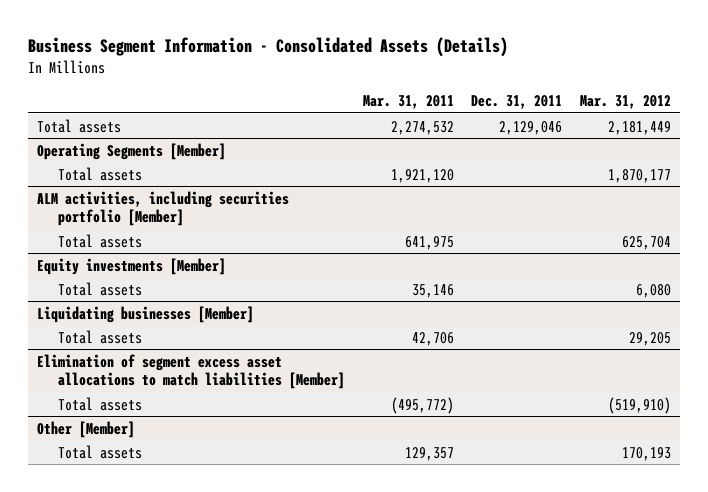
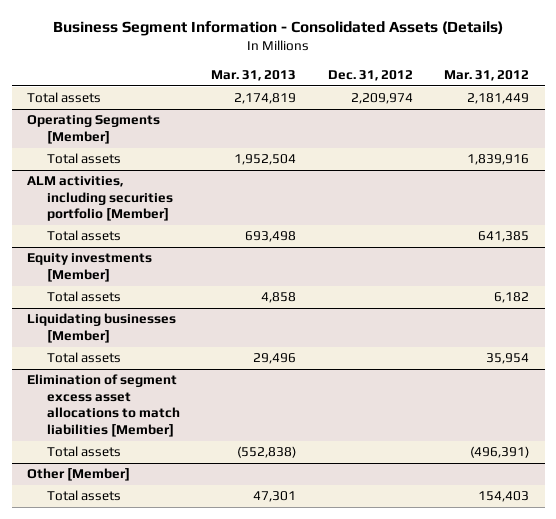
[362,94,454,109] Mar. 31, 2011 -> none
[471,94,563,109] Dec. 31, 2011 -> none
none -> [211,69,297,81] Mar. 31, 2013
none -> [327,69,413,81] Dec. 31, 2012
[608,168,672,183] 1,870,177 -> [466,154,529,166] 1,839,916
[622,235,672,250] 625,704 -> [477,231,529,243] 641,385
[636,283,672,298] 6,080 -> [493,292,529,304] 6,182
[629,331,672,346] 29,205 -> [485,353,529,365] 35,954
[608,396,672,414] (519,910) -> [469,446,529,459] (496,391)
[622,446,672,461] 170,193 -> [477,491,529,503] 154,403

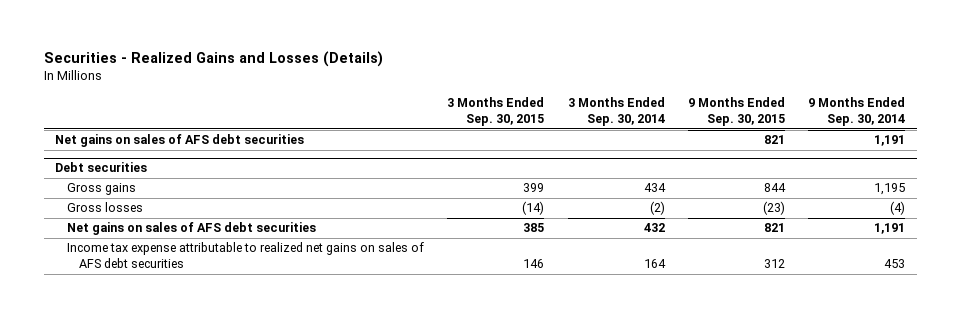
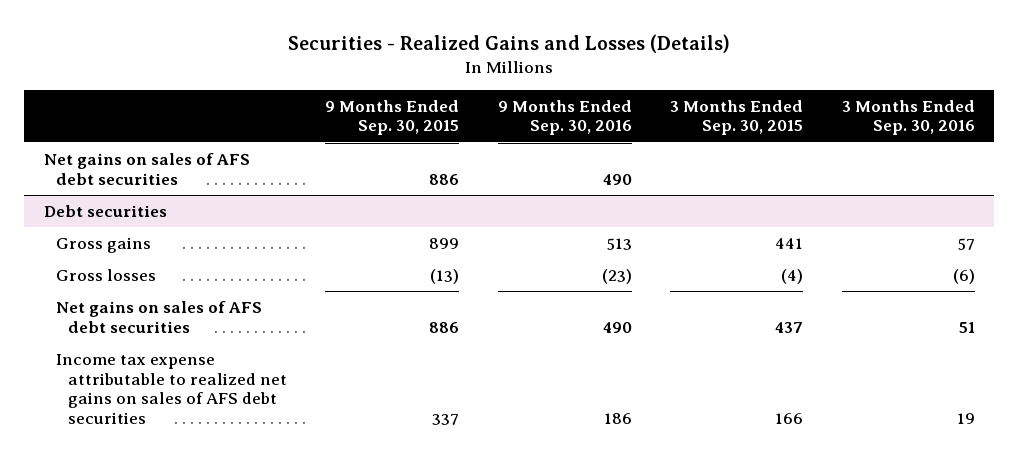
[567,97,665,127] 3 Months Ended Sep. 30, 2014 -> none
[808,97,906,127] 9 Months Ended Sep. 30, 2014 -> none
none -> [497,99,632,136] 9 Months Ended Sep. 30, 2016
none -> [841,99,975,136] 3 Months Ended Sep. 30, 2016
[764,135,786,145] 821 -> [429,173,460,185] 886
[523,183,545,193] 399 -> [775,237,804,249] 441
[764,183,787,193] 844 -> [429,237,460,249] 899
[522,201,545,216] (14) -> [781,268,804,284] (4)
[763,201,786,216] (23) -> [430,268,460,284] (13)
[523,223,545,233] 385 -> [775,321,804,333] 437
[764,223,786,233] 821 -> [429,321,460,333] 886
[523,259,545,269] 146 -> [775,412,804,424] 166
[764,259,786,269] 312 -> [432,413,460,425] 337

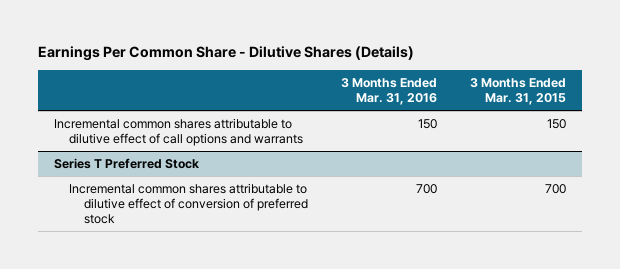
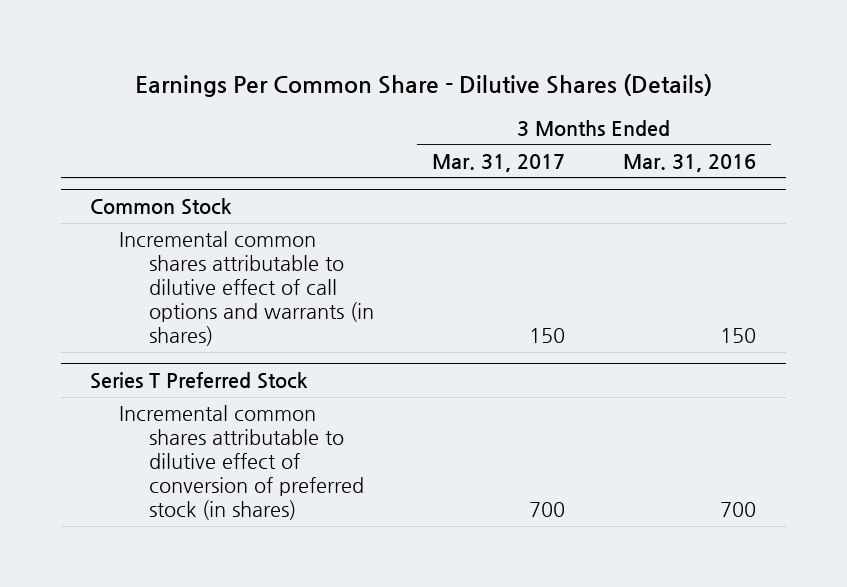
[469,77,566,106] 3 Months Ended Mar. 31, 2015 -> none
none -> [432,153,566,172] Mar. 31, 2017
none -> [90,198,233,216] Common Stock
[54,117,304,147] Incremental common shares attributable to dilutive effect of call options and warrants -> [119,231,374,347] Incremental common shares attributable to dilutive effect of call options and warrants (in shares)
[69,182,308,225] Incremental common shares attributable to dilutive effect of conversion of preferred stock -> [119,405,364,521] Incremental common shares attributable to dilutive effect of conversion of preferred stock (in shares)

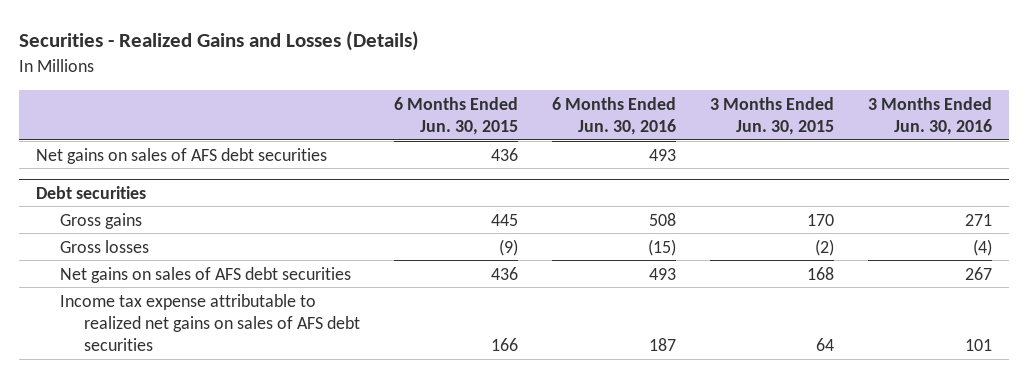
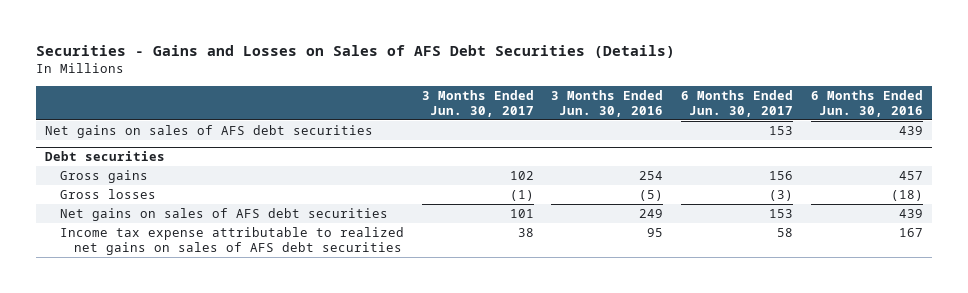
[19,31,420,52] Securities - Realized Gains and Losses (Details) -> [36,45,676,59] Securities - Gains and Losses on Sales of AFS Debt Securities (Details)
[393,96,518,136] 6 Months Ended Jun. 30, 2015 -> none
[710,96,835,136] 3 Months Ended Jun. 30, 2015 -> none
none -> [421,89,534,117] 3 Months Ended Jun. 30, 2017
none -> [681,89,794,117] 6 Months Ended Jun. 30, 2017
[649,148,677,161] 493 -> [899,125,924,135] 439
[649,212,677,226] 508 -> [899,170,924,180] 457
[965,213,993,226] 271 -> [639,170,664,180] 254
[648,238,677,256] (15) -> [891,189,924,201] (18)
[973,238,993,256] (4) -> [639,189,664,201] (5)
[649,267,677,280] 493 -> [899,208,924,218] 439
[965,266,993,280] 267 -> [639,208,664,218] 249
[649,338,677,352] 187 -> [899,227,924,237] 167
[965,339,993,352] 101 -> [647,227,664,237] 95

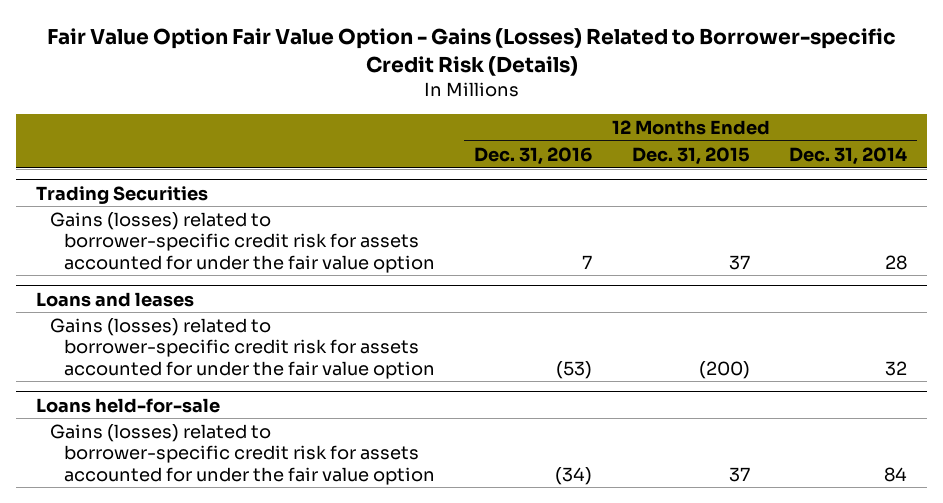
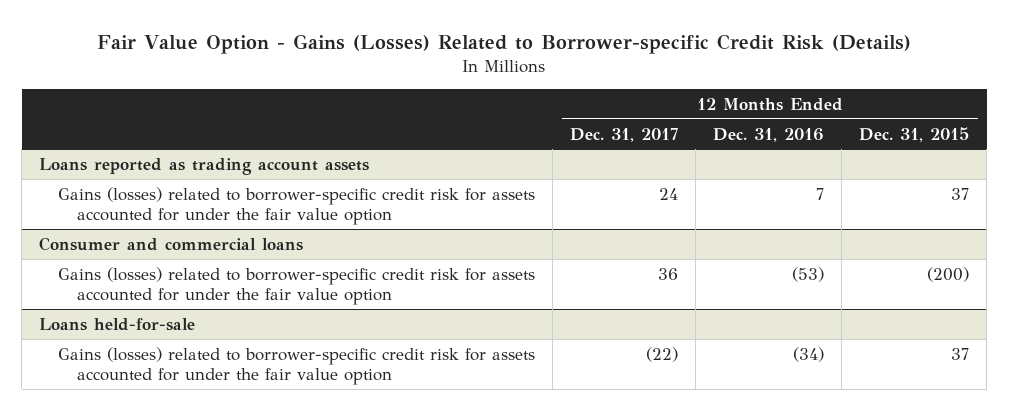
[46,28,896,77] Fair Value Option Fair Value Option - Gains (Losses) Related to Borrower-specific Credit Risk (Details) -> [97,33,912,54] Fair Value Option - Gains (Losses) Related to Borrower-specific Credit Risk (Details)
[789,146,908,165] Dec. 31, 2014 -> none
none -> [570,127,679,142] Dec. 31, 2017
[36,185,209,204] Trading Securities -> [39,157,370,175] Loans reported as trading account assets
[36,291,195,307] Loans and leases -> [39,236,304,251] Consumer and commercial loans

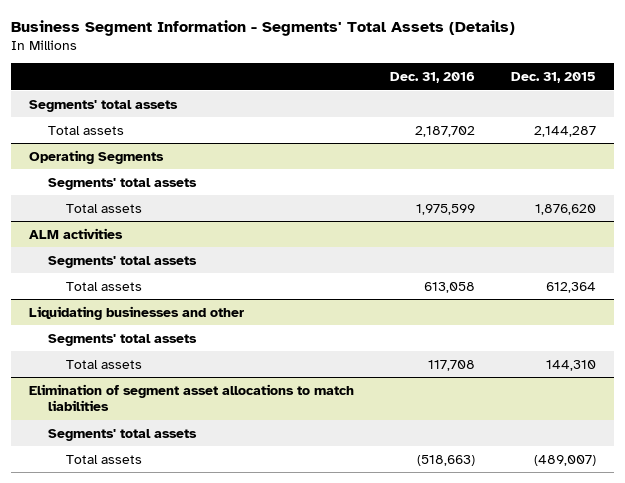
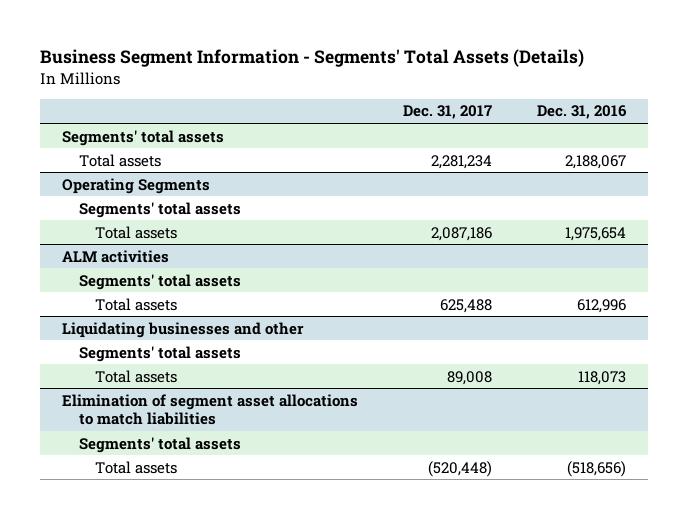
[510,72,596,84] Dec. 31, 2015 -> none
none -> [403,105,493,120] Dec. 31, 2017
[414,125,475,137] 2,187,702 -> [564,154,626,169] 2,188,067
[415,203,475,215] 1,975,599 -> [564,226,626,241] 1,975,654
[423,281,475,293] 613,058 -> [576,298,626,313] 612,996
[427,359,475,371] 117,708 -> [577,370,626,385] 118,073
[416,454,475,466] (518,663) -> [566,460,626,477] (518,656)

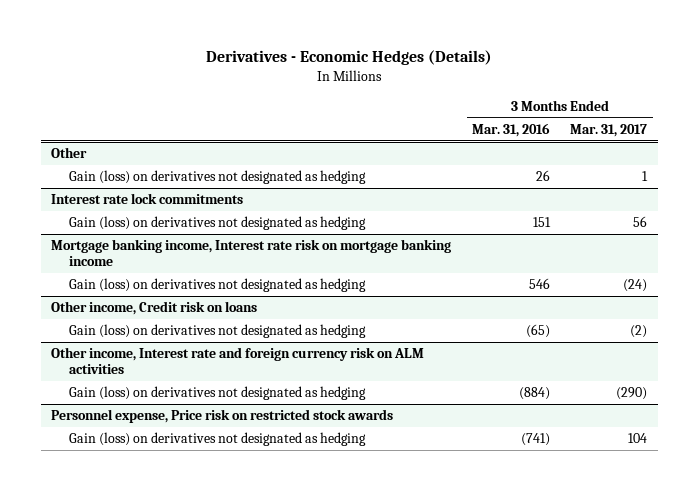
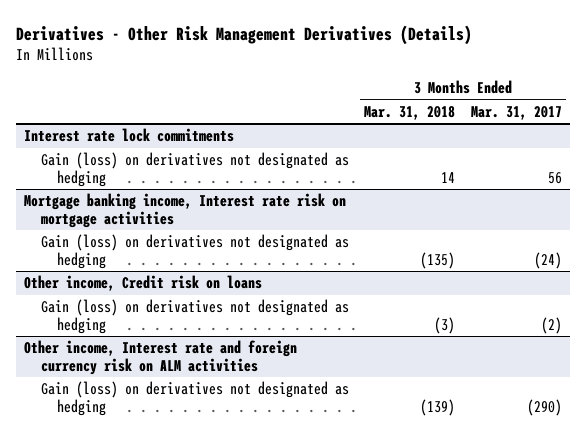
[206,50,493,66] Derivatives - Economic Hedges (Details) -> [16,24,473,45] Derivatives - Other Risk Management Derivatives (Details)
[471,122,550,137] Mar. 31, 2016 -> none
none -> [364,105,456,120] Mar. 31, 2018
[51,147,88,159] Other -> none
[69,170,367,185] Gain (loss) on derivatives not designated as hedging -> none
[51,239,452,267] Mortgage banking income, Interest rate risk on mortgage banking income -> [23,193,346,228] Mortgage banking income, Interest rate risk on mortgage activities
[51,409,394,424] Personnel expense, Price risk on restricted stock awards -> none
[69,432,367,447] Gain (loss) on derivatives not designated as hedging -> none

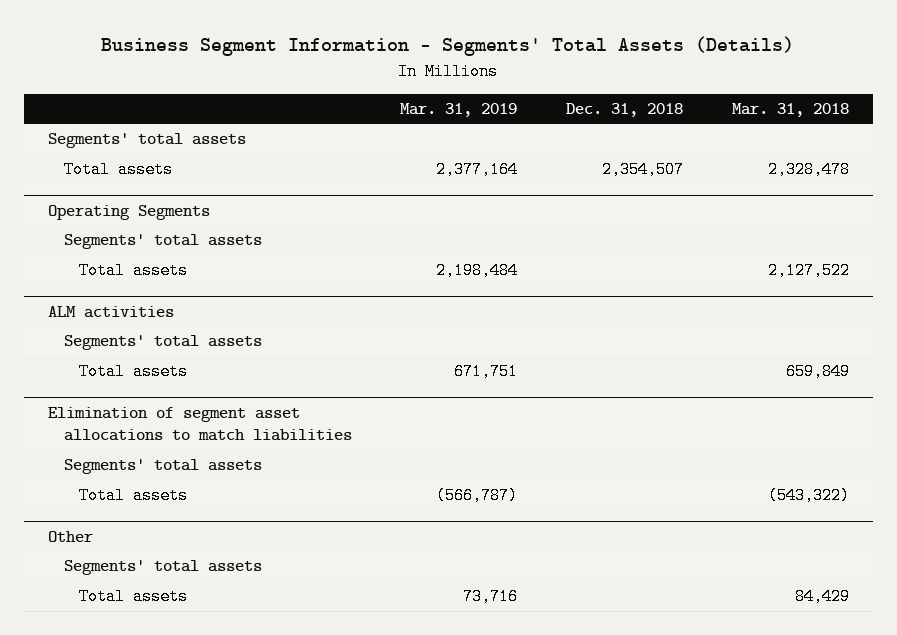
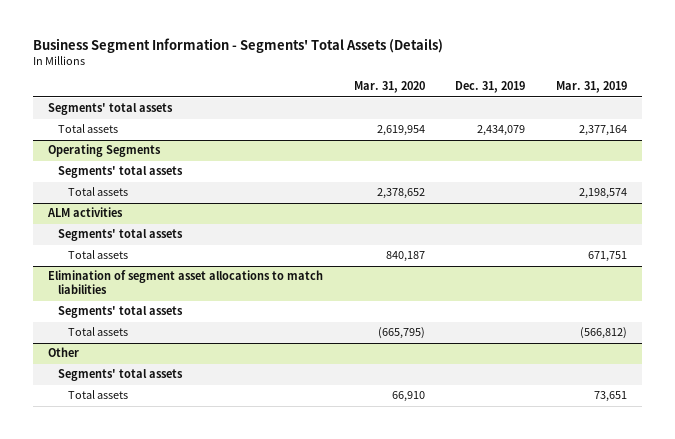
[566,102,684,117] Dec. 31, 2018 -> none
[731,102,849,117] Mar. 31, 2018 -> none
none -> [353,81,425,94] Mar. 31, 2020
none -> [455,81,526,94] Dec. 31, 2019
[436,262,519,280] 2,198,484 -> [578,188,627,200] 2,198,574
[436,487,519,505] (566,787) -> [579,327,627,340] (566,812)
[463,588,519,606] 73,716 -> [593,391,627,403] 73,651

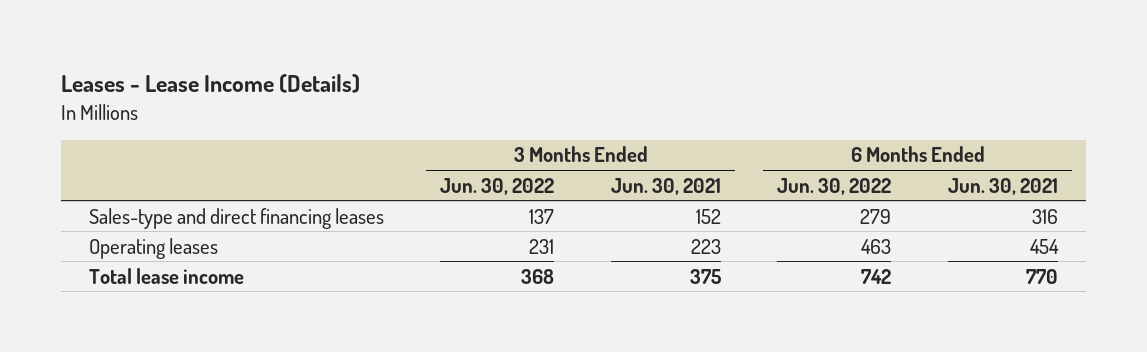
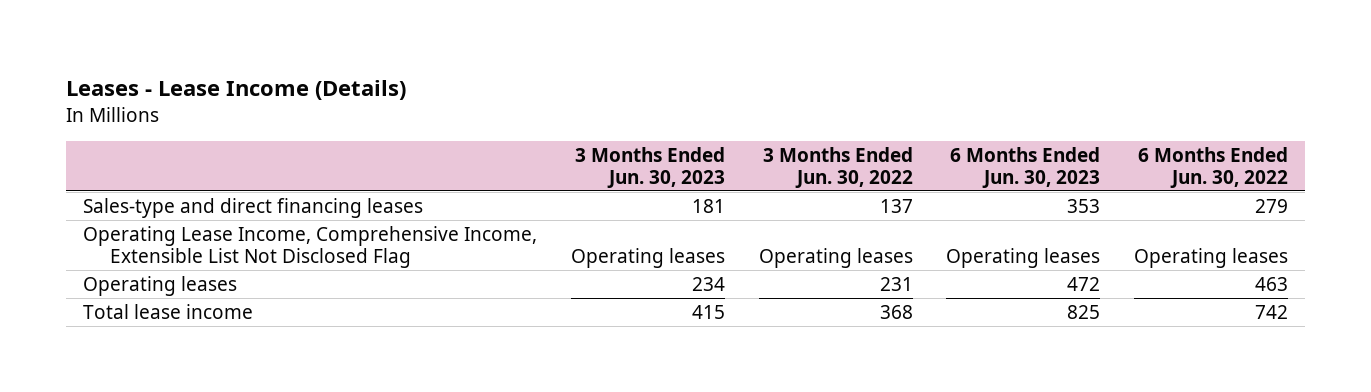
[610,177,721,195] Jun. 30, 2021 -> none
[947,177,1058,195] Jun. 30, 2021 -> none
none -> [574,146,725,189] 3 Months Ended Jun. 30, 2023
none -> [950,146,1101,189] 6 Months Ended Jun. 30, 2023
none -> [83,225,538,269] Operating Lease Income, Comprehensive Income, Extensible List Not Disclosed Flag

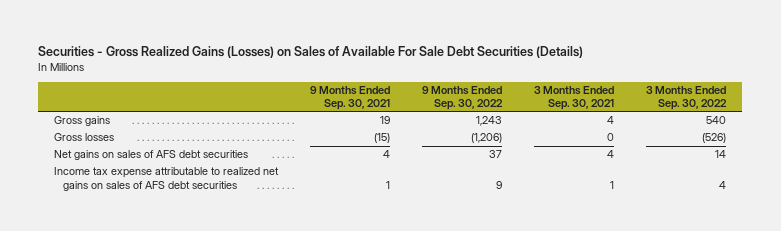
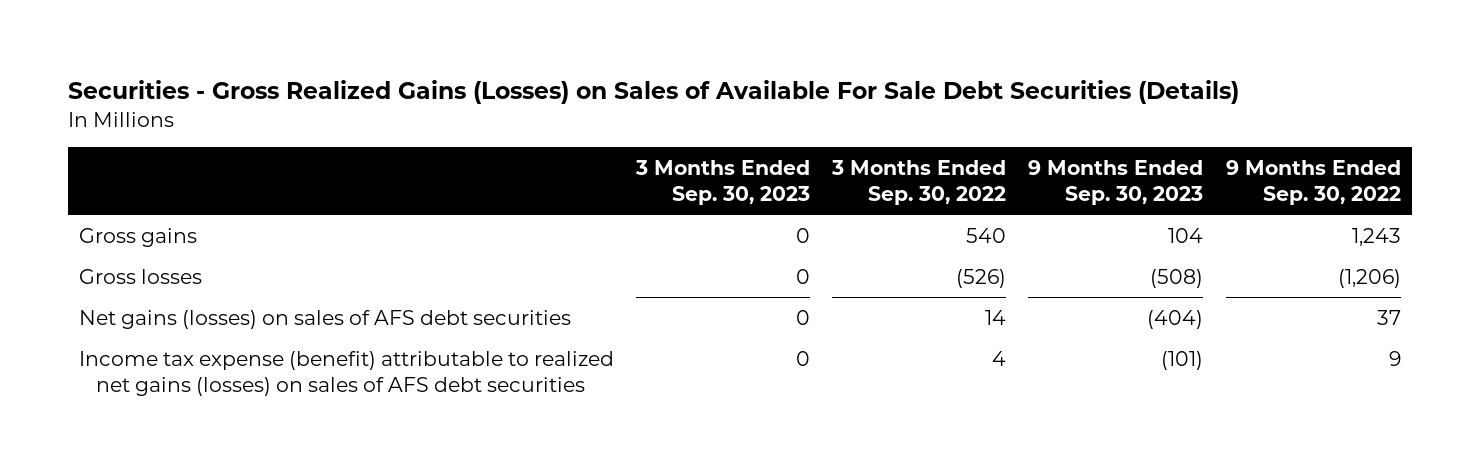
[310,85,391,111] 9 Months Ended Sep. 30, 2021 -> none
[534,85,615,111] 3 Months Ended Sep. 30, 2021 -> none
none -> [634,159,810,205] 3 Months Ended Sep. 30, 2023
none -> [1028,159,1204,205] 9 Months Ended Sep. 30, 2023
[54,150,249,161] Net gains on sales of AFS debt securities -> [78,309,571,329] Net gains (losses) on sales of AFS debt securities
[54,167,280,191] Income tax expense attributable to realized net gains on sales of AFS debt securities -> [78,350,614,396] Income tax expense (benefit) attributable to realized net gains (losses) on sales of AFS debt securities

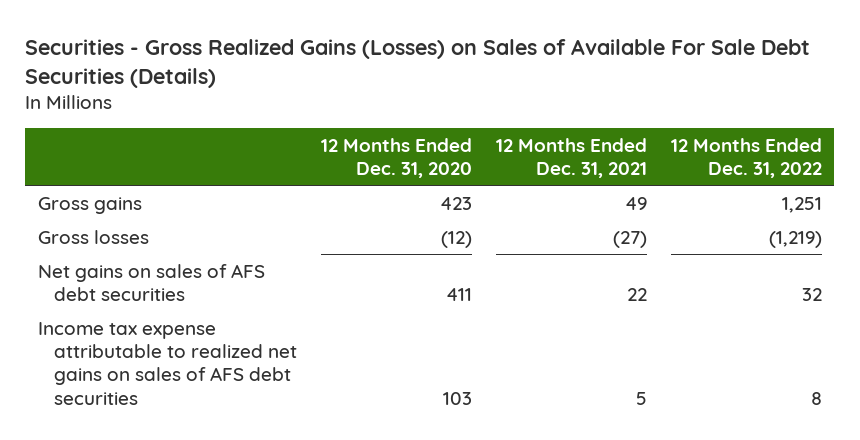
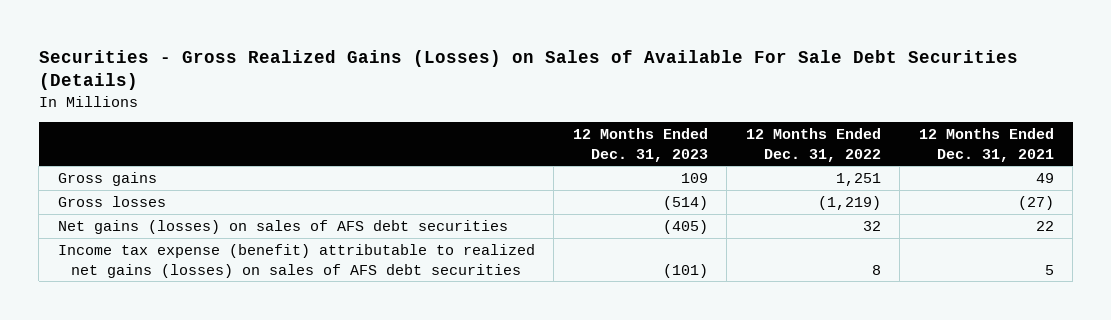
[320,137,472,179] 12 Months Ended Dec. 31, 2020 -> none
none -> [572,127,708,162] 12 Months Ended Dec. 31, 2023
[37,263,265,302] Net gains on sales of AFS debt securities -> [57,219,508,234] Net gains (losses) on sales of AFS debt securities
[37,321,297,405] Income tax expense attributable to realized net gains on sales of AFS debt securities -> [57,243,535,278] Income tax expense (benefit) attributable to realized net gains (losses) on sales of AFS debt securities

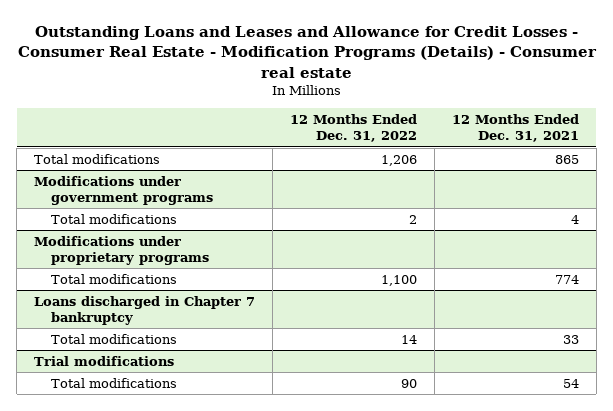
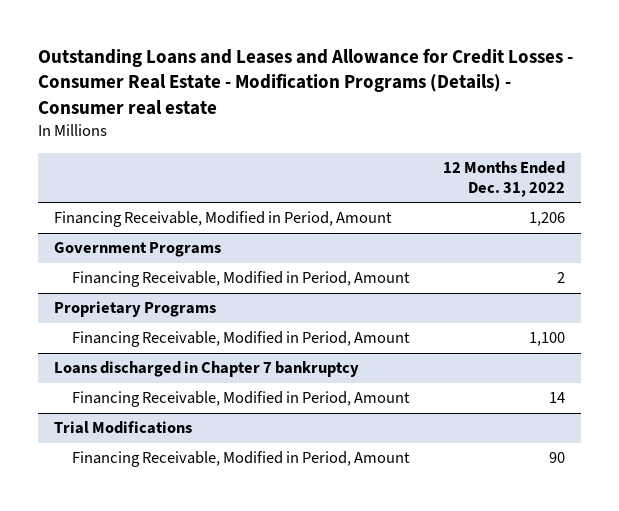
[451,114,579,143] 12 Months Ended Dec. 31, 2021 -> none
[34,153,161,164] Total modifications -> [53,211,392,228] Financing Receivable, Modified in Period, Amount
[34,175,213,206] Modifications under government programs -> [53,242,221,258] Government Programs
[50,213,177,224] Total modifications -> [72,271,411,288] Financing Receivable, Modified in Period, Amount
[34,235,209,266] Modifications under proprietary programs -> [53,301,216,318] Proprietary Programs
[50,273,177,284] Total modifications -> [72,331,411,348] Financing Receivable, Modified in Period, Amount
[50,333,177,344] Total modifications -> [72,391,411,408] Financing Receivable, Modified in Period, Amount
[34,355,175,366] Trial modifications -> [53,421,192,435] Trial Modifications
[50,377,177,388] Total modifications -> [72,451,411,468] Financing Receivable, Modified in Period, Amount

